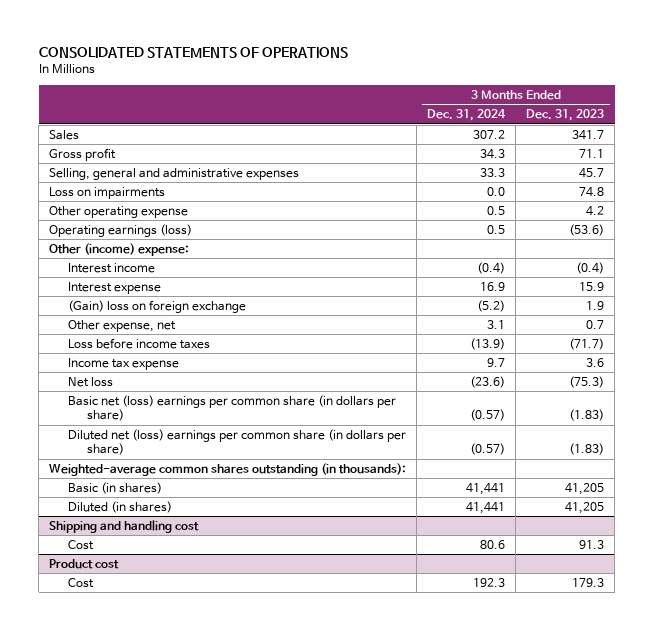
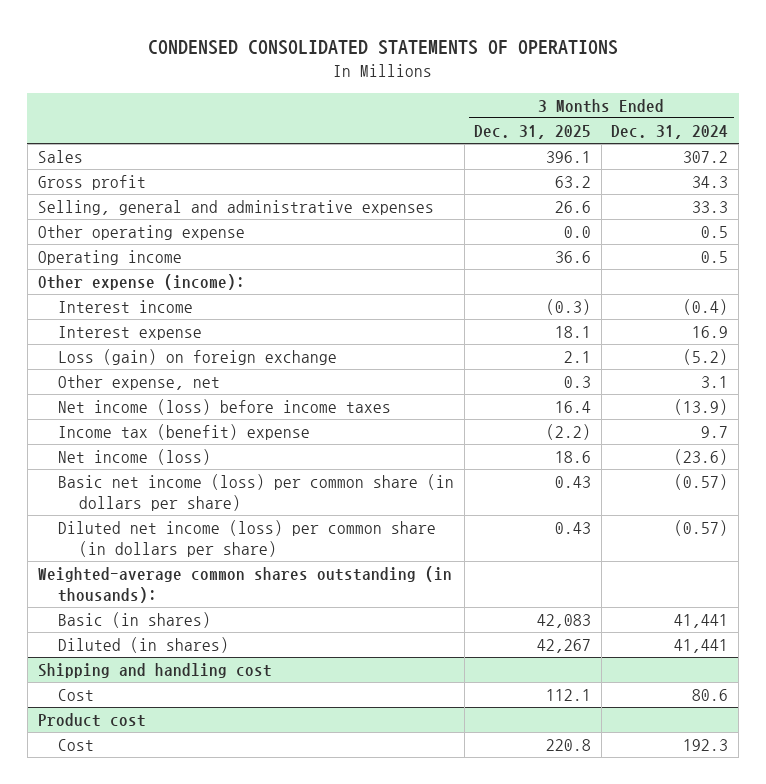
[38,47,348,59] CONSOLIDATED STATEMENTS OF OPERATIONS -> [148,40,619,56] CONDENSED CONSOLIDATED STATEMENTS OF OPERATIONS
[526,109,605,122] Dec. 31, 2023 -> none
none -> [474,124,592,139] Dec. 31, 2025
[49,186,166,199] Loss on impairments -> none
[49,223,193,237] Operating earnings (loss) -> [37,249,182,265] Operating income
[49,242,190,256] Other (income) expense: -> [37,273,245,290] Other expense (income):
[68,299,247,313] (Gain) loss on foreign exchange -> [58,348,338,365] Loss (gain) on foreign exchange
[68,337,211,349] Loss before income taxes -> [58,398,392,415] Net income (loss) before income taxes
[68,357,180,370] Income tax expense -> [58,423,311,440] Income tax (benefit) expense
[68,376,114,387] Net loss -> [58,448,212,465] Net income (loss)
[68,394,397,422] Basic net (loss) earnings per common share (in dollars per share) -> [58,473,455,511] Basic net income (loss) per common share (in dollars per share)
[68,428,407,456] Diluted net (loss) earnings per common share (in dollars per share) -> [58,519,437,557] Diluted net income (loss) per common share (in dollars per share)

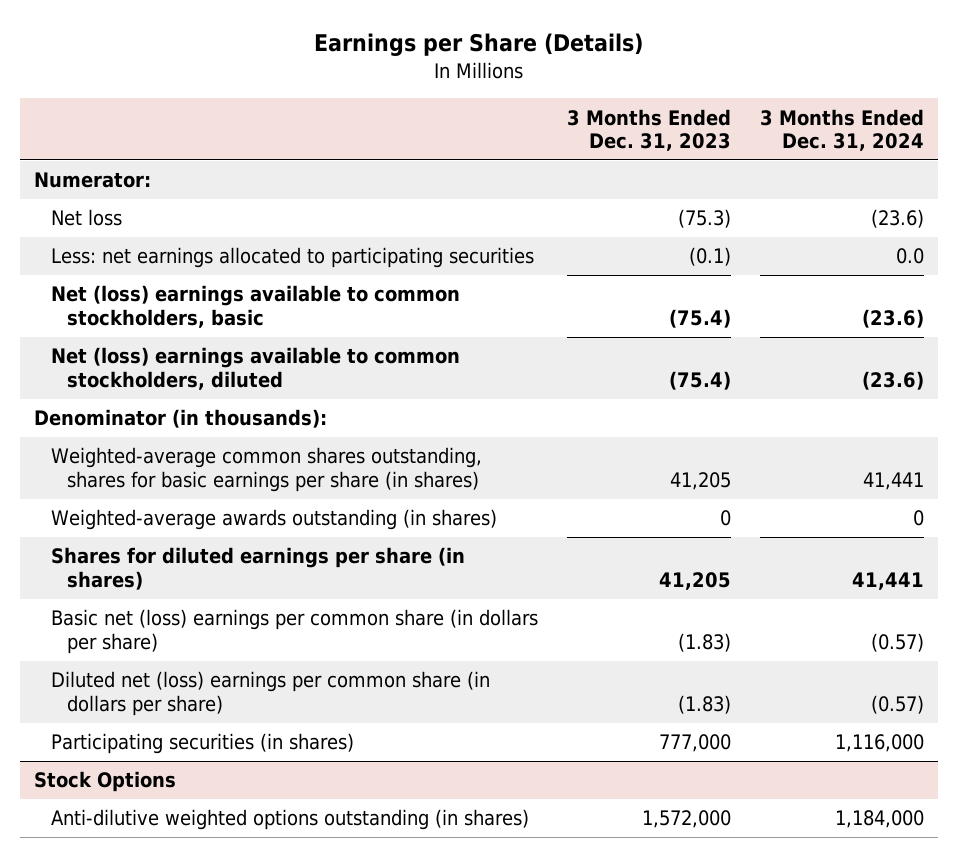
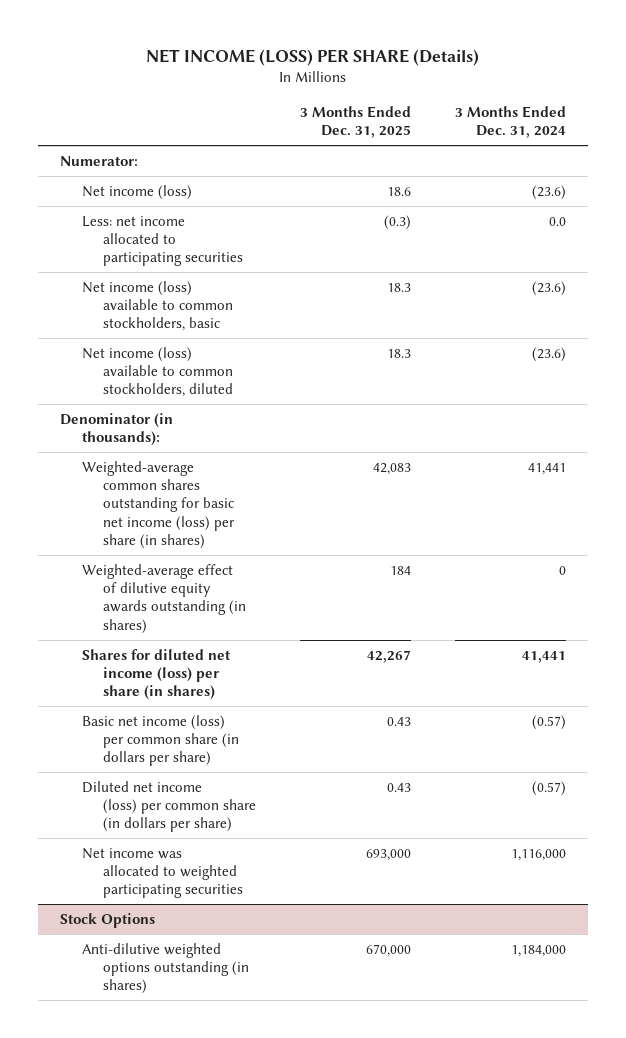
[314,33,644,57] Earnings per Share (Details) -> [145,48,479,66] NET INCOME (LOSS) PER SHARE (Details)
[566,108,731,152] 3 Months Ended Dec. 31, 2023 -> none
none -> [299,105,411,139] 3 Months Ended Dec. 31, 2025
[50,209,122,227] Net loss -> [81,184,192,200] Net income (loss)
[50,247,534,269] Less: net earnings allocated to participating securities -> [81,215,243,267] Less: net income allocated to participating securities
[50,285,460,329] Net (loss) earnings available to common stockholders, basic -> [81,280,233,332] Net income (loss) available to common stockholders, basic
[50,347,460,391] Net (loss) earnings available to common stockholders, diluted -> [81,346,233,398] Net income (loss) available to common stockholders, diluted
[50,447,482,493] Weighted-average common shares outstanding, shares for basic earnings per share (in shares) -> [81,460,235,549] Weighted-average common shares outstanding for basic net income (loss) per share (in shares)
[50,509,497,531] Weighted-average awards outstanding (in shares) -> [81,563,246,634] Weighted-average effect of dilutive equity awards outstanding (in shares)
[50,547,465,591] Shares for diluted earnings per share (in shares) -> [81,648,231,701] Shares for diluted net income (loss) per share (in shares)
[50,609,538,655] Basic net (loss) earnings per common share (in dollars per share) -> [81,714,239,767] Basic net income (loss) per common share (in dollars per share)
[50,671,490,717] Diluted net (loss) earnings per common share (in dollars per share) -> [81,780,256,833] Diluted net income (loss) per common share (in dollars per share)
[50,733,354,755] Participating securities (in shares) -> [81,847,243,899] Net income was allocated to weighted participating securities

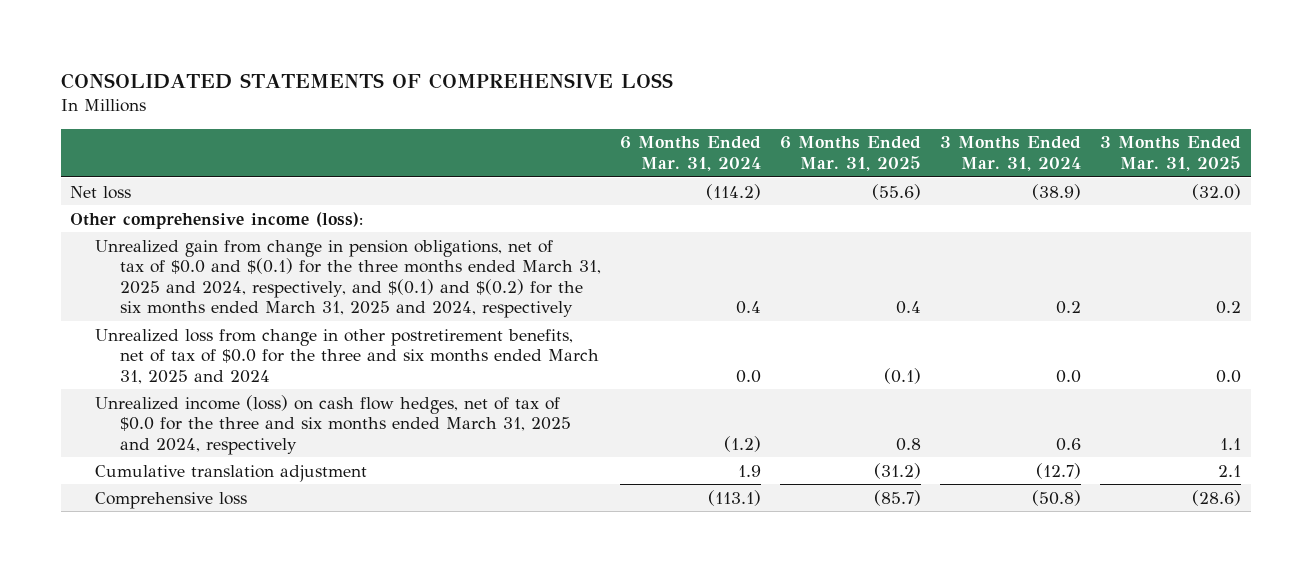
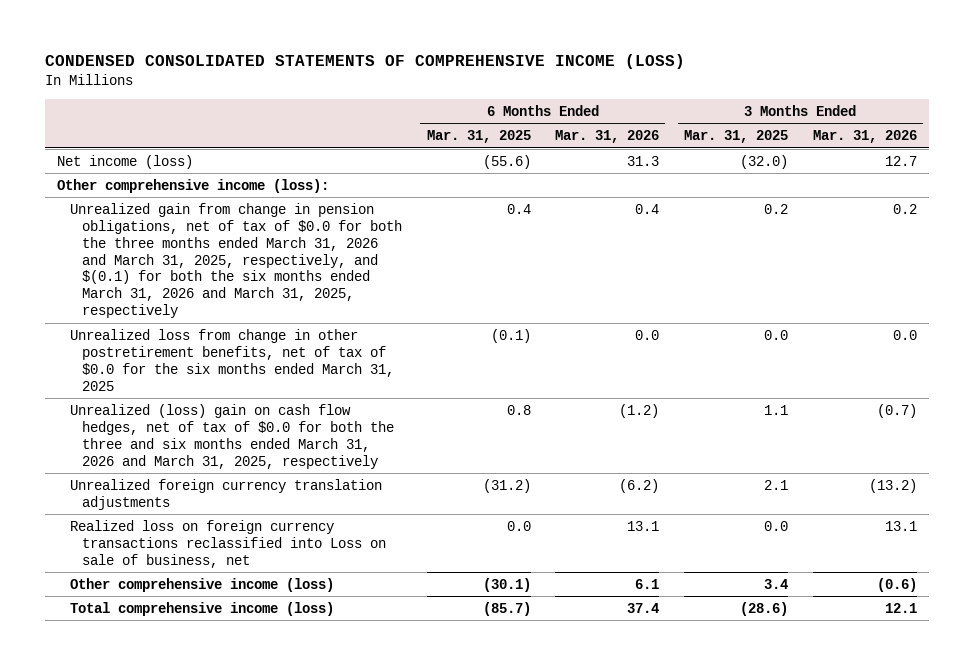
[60,72,673,89] CONSOLIDATED STATEMENTS OF COMPREHENSIVE LOSS -> [44,54,685,70] CONDENSED CONSOLIDATED STATEMENTS OF COMPREHENSIVE INCOME (LOSS)
[620,136,762,171] 6 Months Ended Mar. 31, 2024 -> none
[940,136,1082,171] 3 Months Ended Mar. 31, 2024 -> none
none -> [555,130,660,144] Mar. 31, 2026
none -> [812,130,917,144] Mar. 31, 2026
[70,185,132,199] Net loss -> [57,154,194,169] Net income (loss)
[94,239,601,319] Unrealized gain from change in pension obligations, net of tax of $0.0 and $(0.1) for the three months ended March 31, 2025 and 2024, respectively, and $(0.1) and $(0.2) for the six months ended March 31, 2025 and 2024, respectively -> [69,202,403,319] Unrealized gain from change in pension obligations, net of tax of $0.0 for both the three months ended March 31, 2026 and March 31, 2025, respectively, and $(0.1) for both the six months ended March 31, 2026 and March 31, 2025, respectively
[94,328,599,384] Unrealized loss from change in other postretirement benefits, net of tax of $0.0 for the three and six months ended March 31, 2025 and 2024 -> [69,328,395,391] Unrealized loss from change in other postretirement benefits, net of tax of $0.0 for the six months ended March 31, 2025
[94,394,571,455] Unrealized income (loss) on cash flow hedges, net of tax of $0.0 for the three and six months ended March 31, 2025 and 2024, respectively -> [69,403,395,469] Unrealized (loss) gain on cash flow hedges, net of tax of $0.0 for both the three and six months ended March 31, 2026 and March 31, 2025, respectively
[94,464,367,482] Cumulative translation adjustment -> [69,478,382,510] Unrealized foreign currency translation adjustments
none -> [69,519,387,568] Realized loss on foreign currency transactions reclassified into Loss on sale of business, net
none -> [69,577,334,592] Other comprehensive income (loss)
[94,491,247,509] Comprehensive loss -> [69,601,334,616] Total comprehensive income (loss)

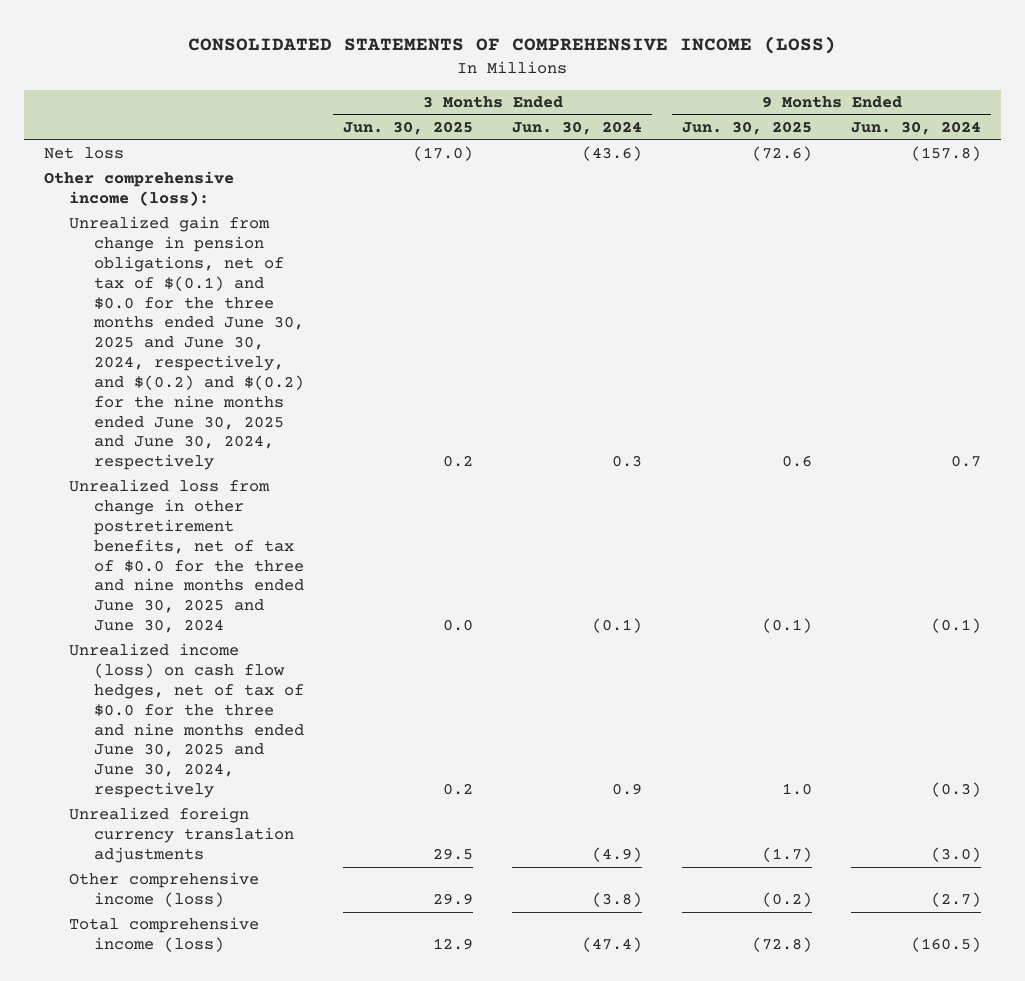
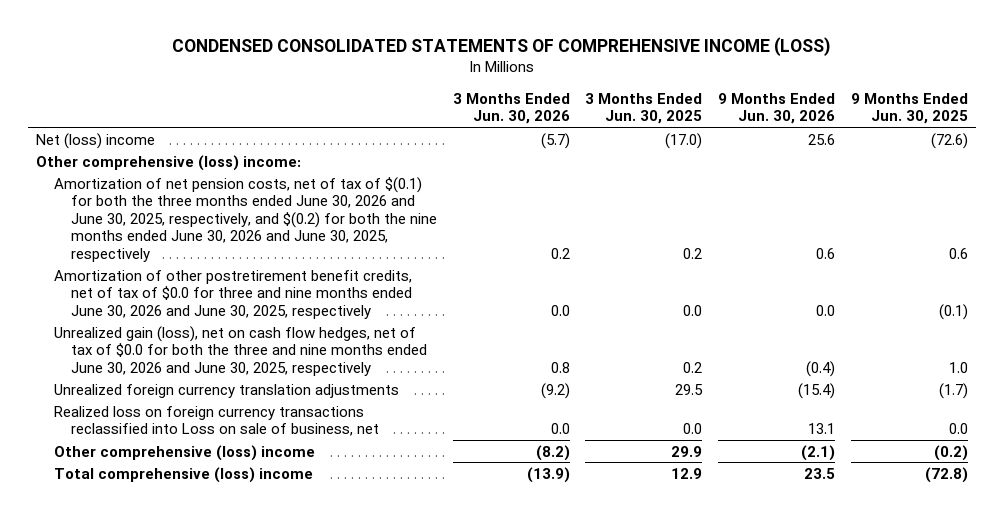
[188,36,837,55] CONSOLIDATED STATEMENTS OF COMPREHENSIVE INCOME (LOSS) -> [171,36,831,56] CONDENSED CONSOLIDATED STATEMENTS OF COMPREHENSIVE INCOME (LOSS)
[512,121,643,136] Jun. 30, 2024 -> none
[851,121,982,136] Jun. 30, 2024 -> none
none -> [452,92,570,125] 3 Months Ended Jun. 30, 2026
none -> [718,92,836,125] 9 Months Ended Jun. 30, 2026
[43,147,124,160] Net loss -> [35,132,155,149] Net (loss) income
[43,171,234,207] Other comprehensive income (loss): -> [35,154,301,171] Other comprehensive (loss) income:
[68,216,304,471] Unrealized gain from change in pension obligations, net of tax of $(0.1) and $0.0 for the three months ended June 30, 2025 and June 30, 2024, respectively, and $(0.2) and $(0.2) for the nine months ended June 30, 2025 and June 30, 2024, respectively -> [53,176,438,262] Amortization of net pension costs, net of tax of $(0.1) for both the three months ended June 30, 2026 and June 30, 2025, respectively, and $(0.2) for both the nine months ended June 30, 2026 and June 30, 2025, respectively
[68,479,304,634] Unrealized loss from change in other postretirement benefits, net of tax of $0.0 for the three and nine months ended June 30, 2025 and June 30, 2024 -> [53,269,413,319] Amortization of other postretirement benefit credits, net of tax of $0.0 for three and nine months ended June 30, 2026 and June 30, 2025, respectively
[68,643,304,799] Unrealized income (loss) on cash flow hedges, net of tax of $0.0 for the three and nine months ended June 30, 2025 and June 30, 2024, respectively -> [53,325,428,376] Unrealized gain (loss), net on cash flow hedges, net of tax of $0.0 for both the three and nine months ended June 30, 2026 and June 30, 2025, respectively
none -> [53,405,380,437] Realized loss on foreign currency transactions reclassified into Loss on sale of business, net
[68,872,259,908] Other comprehensive income (loss) -> [53,444,315,461] Other comprehensive (loss) income
[68,917,259,953] Total comprehensive income (loss) -> [53,466,313,483] Total comprehensive (loss) income

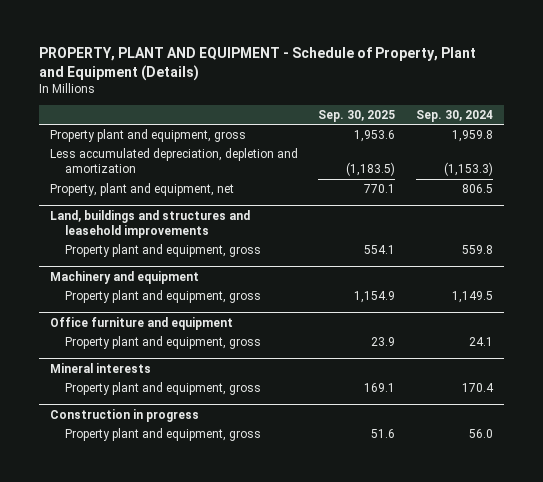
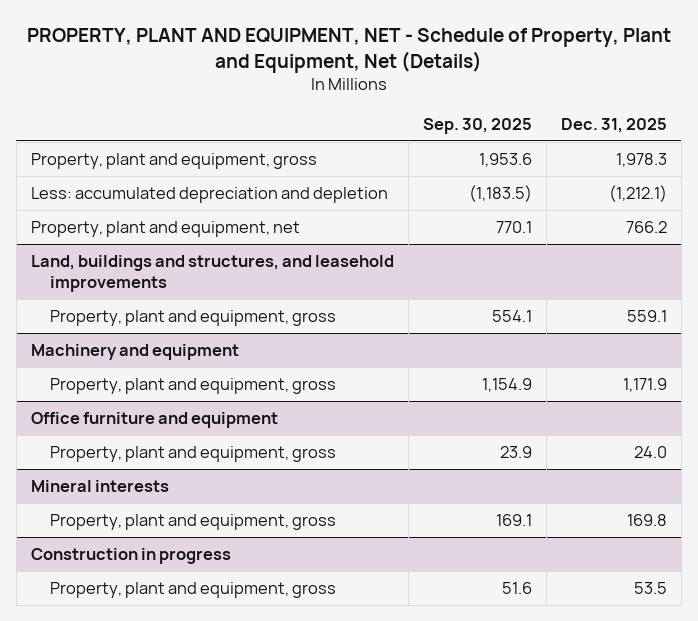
[39,46,477,81] PROPERTY, PLANT AND EQUIPMENT - Schedule of Property, Plant and Equipment (Details) -> [26,28,671,73] PROPERTY, PLANT AND EQUIPMENT, NET - Schedule of Property, Plant and Equipment, Net (Details)
[416,109,494,122] Sep. 30, 2024 -> none
none -> [560,117,667,133] Dec. 31, 2025
[49,128,246,142] Property plant and equipment, gross -> [30,152,317,169] Property, plant and equipment, gross
[49,147,298,174] Less accumulated depreciation, depletion and amortization -> [30,186,388,203] Less: accumulated depreciation and depletion
[49,209,250,238] Land, buildings and structures and leasehold improvements -> [30,254,394,293] Land, buildings and structures, and leasehold improvements
[65,243,262,257] Property plant and equipment, gross -> [50,309,337,326] Property, plant and equipment, gross
[65,289,262,303] Property plant and equipment, gross -> [50,377,337,394] Property, plant and equipment, gross
[65,335,262,349] Property plant and equipment, gross -> [50,445,337,462] Property, plant and equipment, gross
[65,381,262,395] Property plant and equipment, gross -> [50,513,337,530] Property, plant and equipment, gross
[65,427,262,441] Property plant and equipment, gross -> [50,581,337,598] Property, plant and equipment, gross

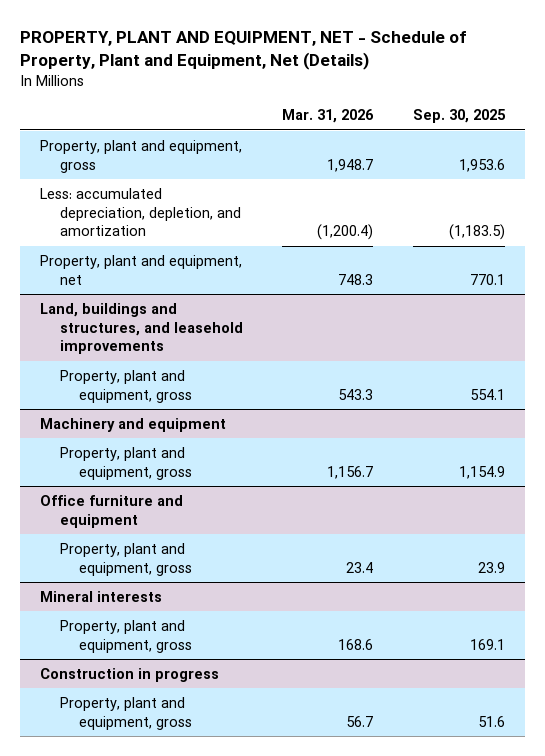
[560,117,667,133] Dec. 31, 2025 -> none
none -> [282,109,375,124] Mar. 31, 2026
[30,186,388,203] Less: accumulated depreciation and depletion -> [40,187,241,237] Less: accumulated depreciation, depletion, and amortization

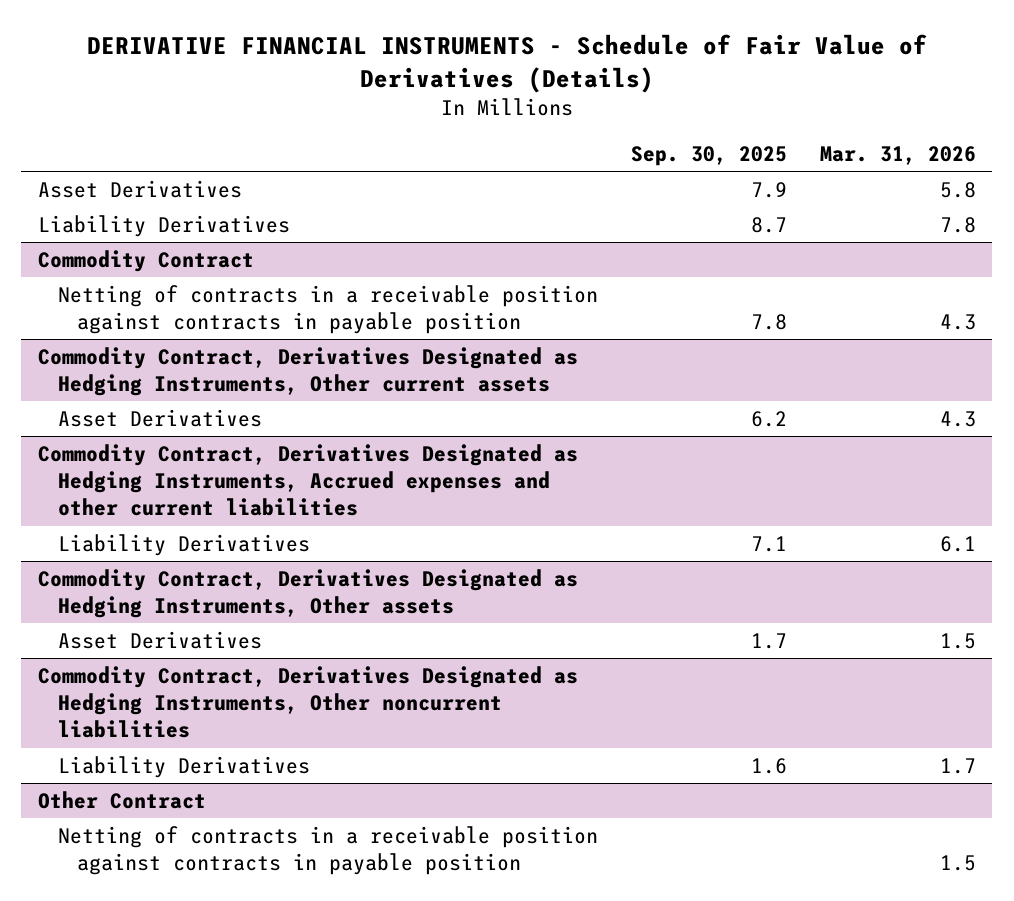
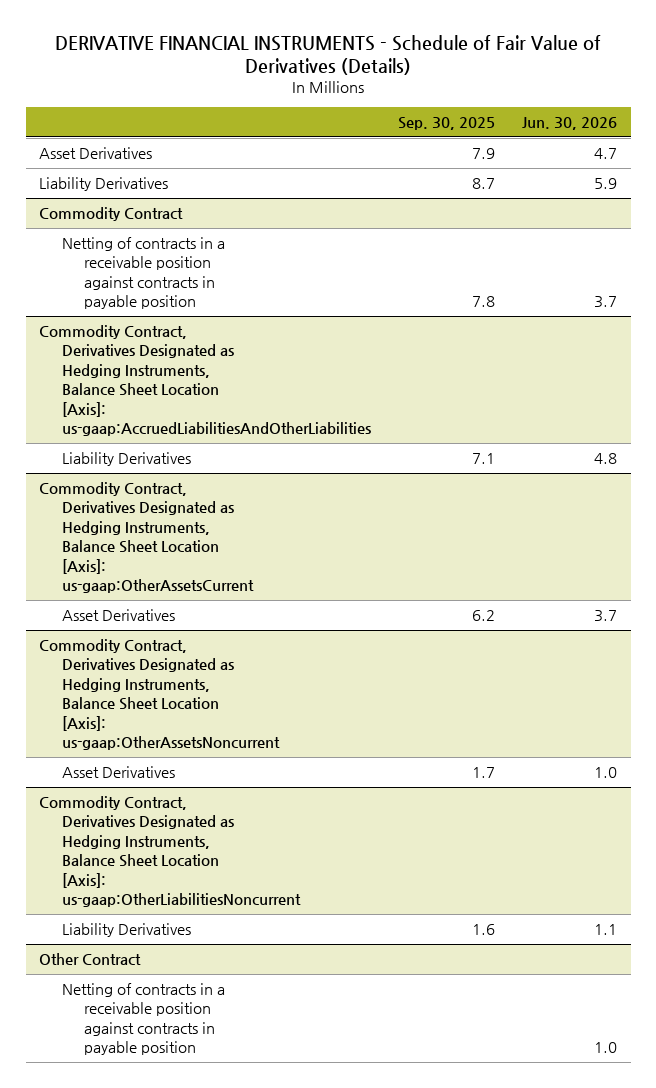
[819,145,976,165] Mar. 31, 2026 -> none
none -> [522,117,618,131] Jun. 30, 2026
[37,346,578,397] Commodity Contract, Derivatives Designated as Hedging Instruments, Other current assets -> none
[57,408,262,427] Asset Derivatives -> none
[37,443,578,517] Commodity Contract, Derivatives Designated as Hedging Instruments, Accrued expenses and other current liabilities -> none
none -> [39,325,371,437] Commodity Contract, Derivatives Designated as Hedging Instruments, Balance Sheet Location [Axis]: us-gaap:AccruedLiabilitiesAndOtherLiabilities
[37,568,578,619] Commodity Contract, Derivatives Designated as Hedging Instruments, Other assets -> none
none -> [39,482,254,594] Commodity Contract, Derivatives Designated as Hedging Instruments, Balance Sheet Location [Axis]: us-gaap:OtherAssetsCurrent
none -> [61,609,175,622] Asset Derivatives
none -> [39,639,280,751] Commodity Contract, Derivatives Designated as Hedging Instruments, Balance Sheet Location [Axis]: us-gaap:OtherAssetsNoncurrent
[37,665,578,739] Commodity Contract, Derivatives Designated as Hedging Instruments, Other noncurrent liabilities -> none
none -> [39,796,301,908] Commodity Contract, Derivatives Designated as Hedging Instruments, Balance Sheet Location [Axis]: us-gaap:OtherLiabilitiesNoncurrent

